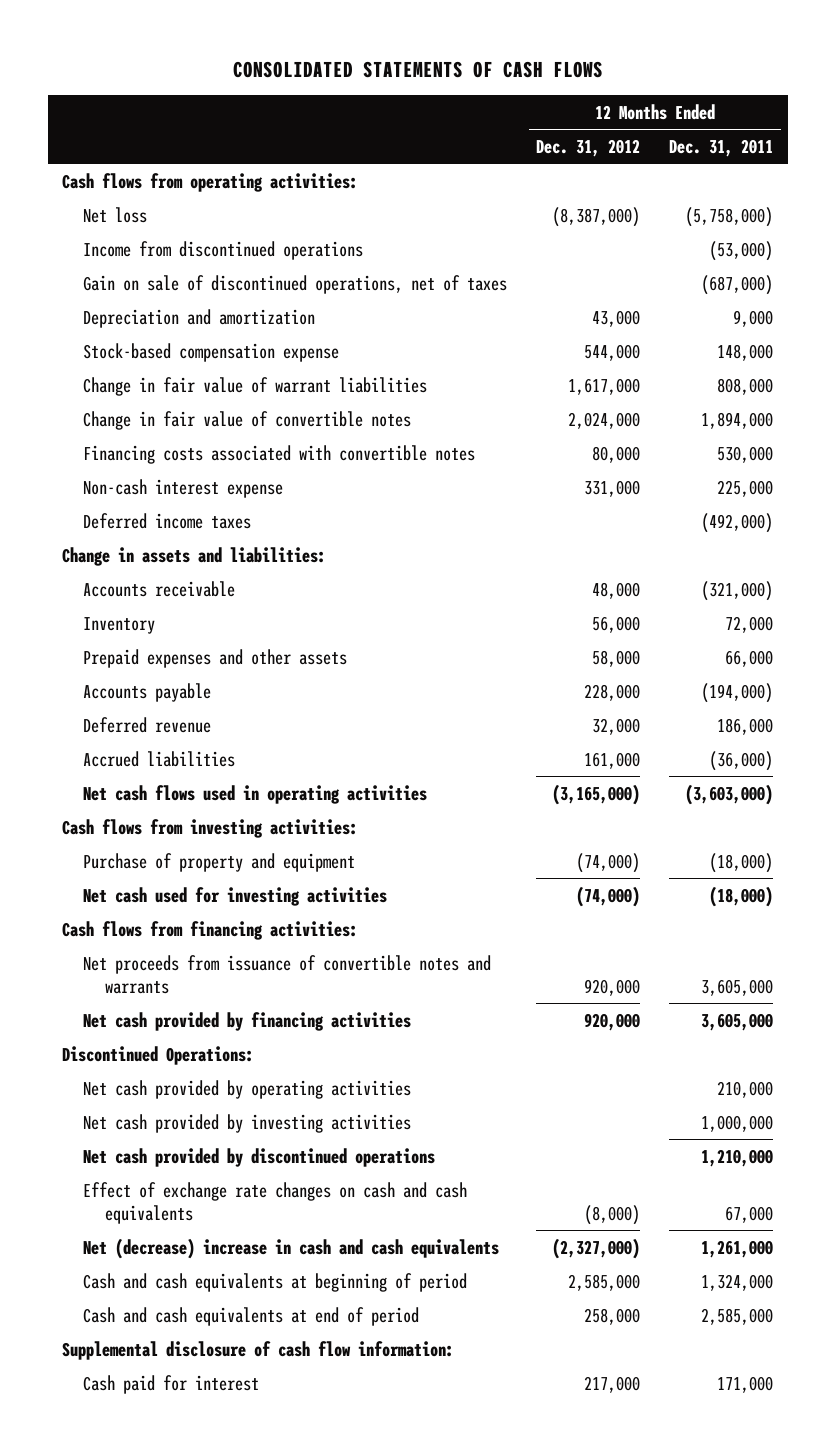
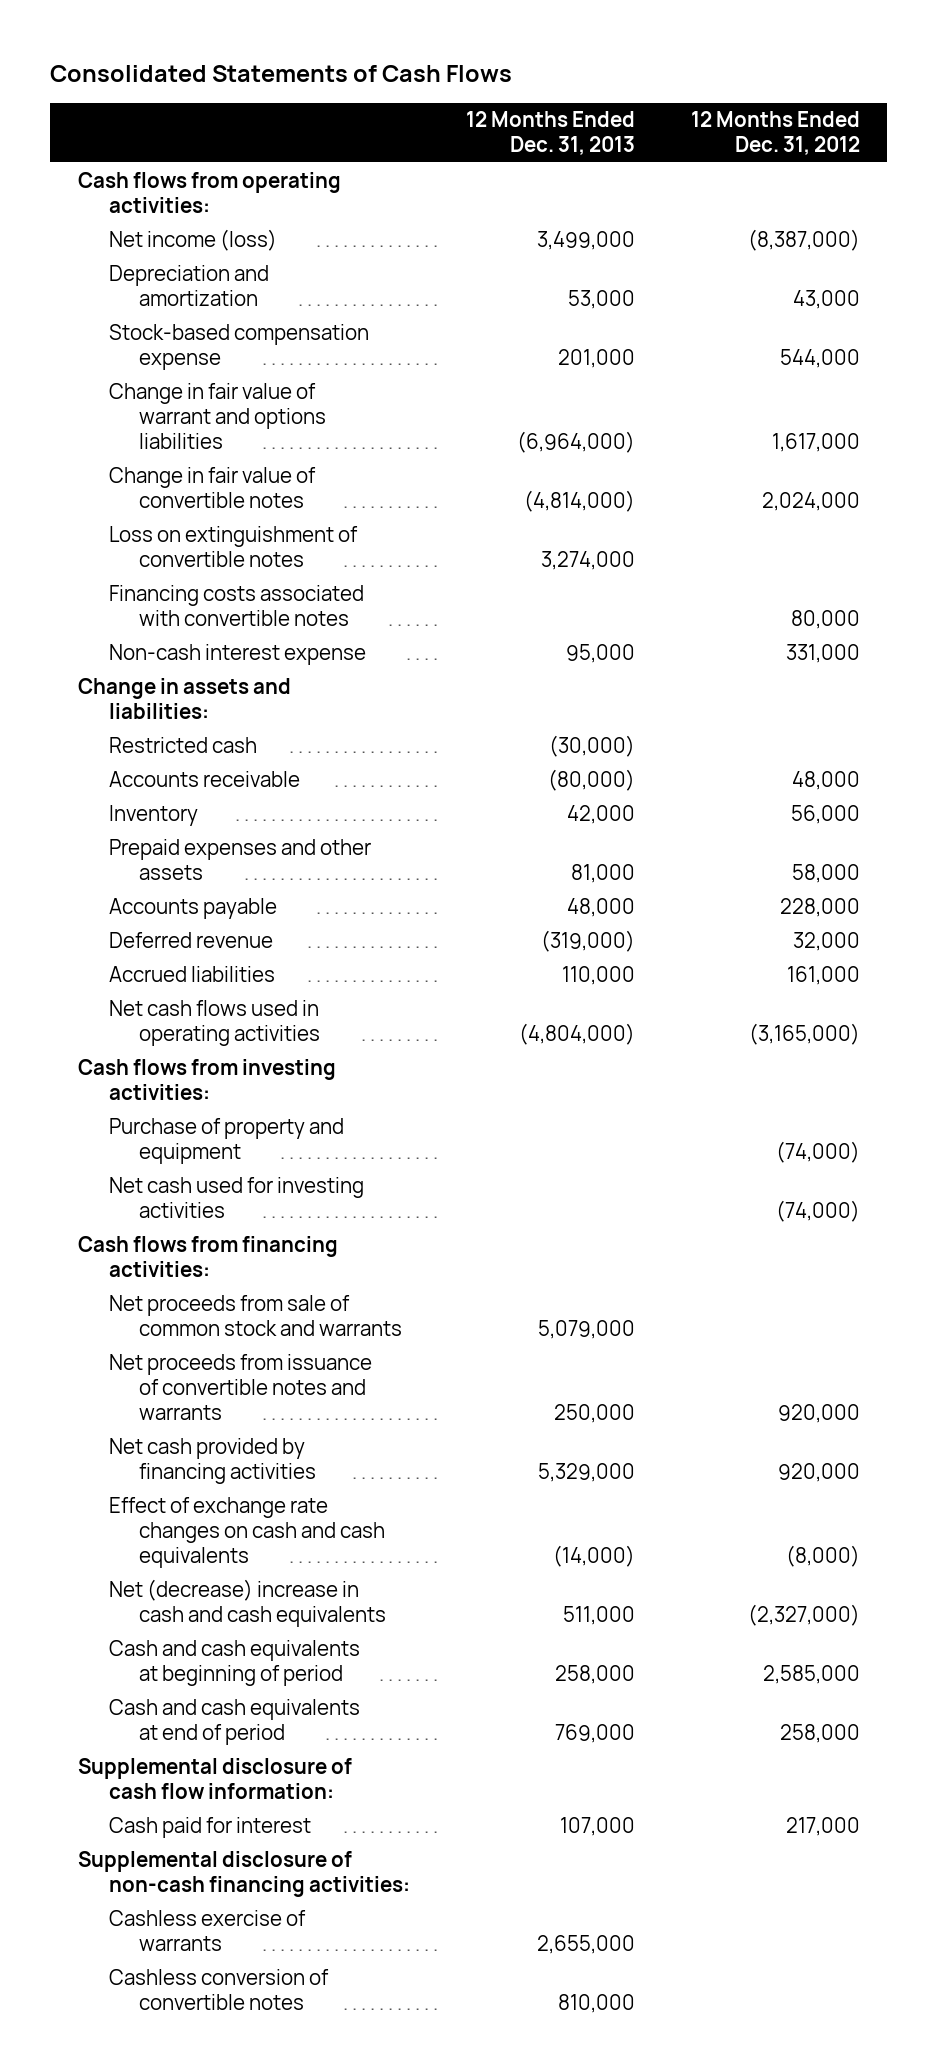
[232,60,603,78] CONSOLIDATED STATEMENTS OF CASH FLOWS -> [50,65,513,83] Consolidated Statements of Cash Flows
[669,138,774,157] Dec. 31, 2011 -> none
none -> [465,111,635,156] 12 Months Ended Dec. 31, 2013
[83,240,364,260] Income from discontinued operations -> none
[83,274,508,294] Gain on sale of discontinued operations, net of taxes -> none
[83,206,148,223] Net loss -> [108,228,277,251] Net income (loss)
[83,376,428,396] Change in fair value of warrant liabilities -> [108,382,327,449] Change in fair value of warrant and options liabilities
none -> [108,525,358,567] Loss on extinguishment of convertible notes
[83,512,252,529] Deferred income taxes -> none
none -> [108,736,257,753] Restricted cash
none -> [108,1294,403,1336] Net proceeds from sale of common stock and warrants
[62,1045,255,1065] Discontinued Operations: -> none
[83,1079,412,1099] Net cash provided by operating activities -> none
[83,1113,412,1133] Net cash provided by investing activities -> none
[83,1147,436,1167] Net cash provided by discontinued operations -> none
none -> [78,1850,410,1897] Supplemental disclosure of non-cash financing activities:
none -> [108,1909,306,1951] Cashless exercise of warrants
none -> [108,1968,329,2010] Cashless conversion of convertible notes

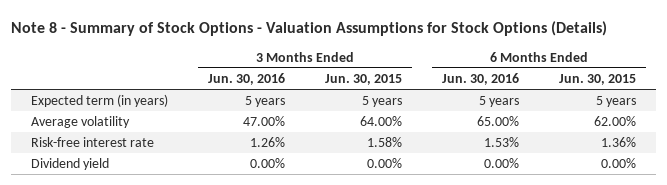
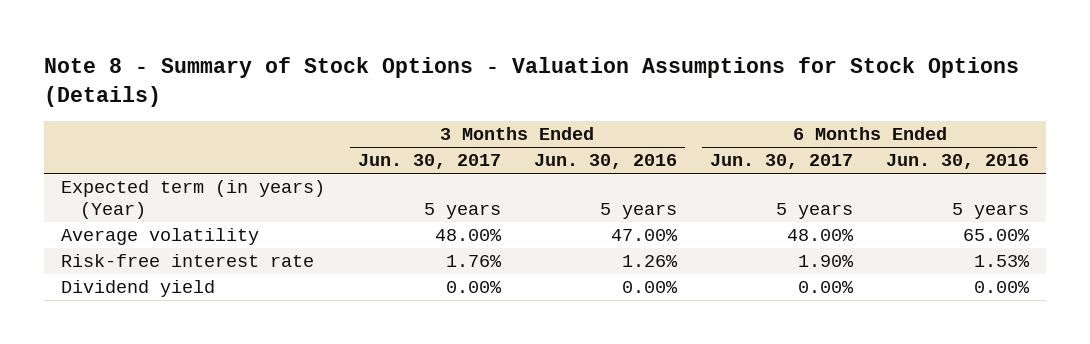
[325,73,403,85] Jun. 30, 2015 -> none
[559,73,637,85] Jun. 30, 2015 -> none
none -> [357,154,501,170] Jun. 30, 2017
none -> [709,154,853,170] Jun. 30, 2017
[31,94,169,108] Expected term (in years) -> [60,180,325,219] Expected term (in years) (Year)

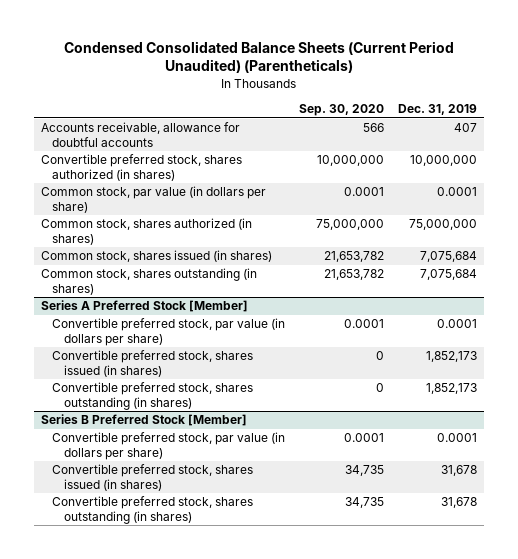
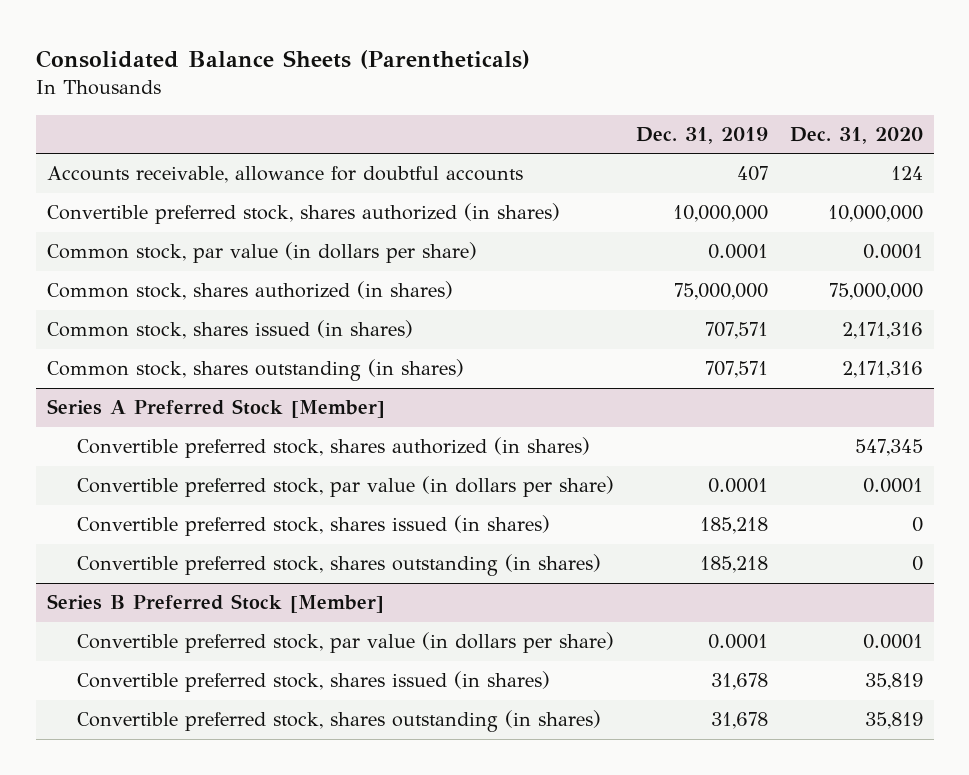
[63,40,454,74] Condensed Consolidated Balance Sheets (Current Period Unaudited) (Parentheticals) -> [35,50,530,70] Consolidated Balance Sheets (Parentheticals)
[299,104,385,117] Sep. 30, 2020 -> none
none -> [789,126,923,144] Dec. 31, 2020
[420,251,478,263] 7,075,684 -> [705,322,769,340] 707,571
[420,269,478,281] 7,075,684 -> [705,361,769,379] 707,571
none -> [77,437,591,459] Convertible preferred stock, shares authorized (in shares)
[426,351,478,363] 1,852,173 -> [700,517,769,535] 185,218
[426,383,478,395] 1,852,173 -> [700,556,769,574] 185,218

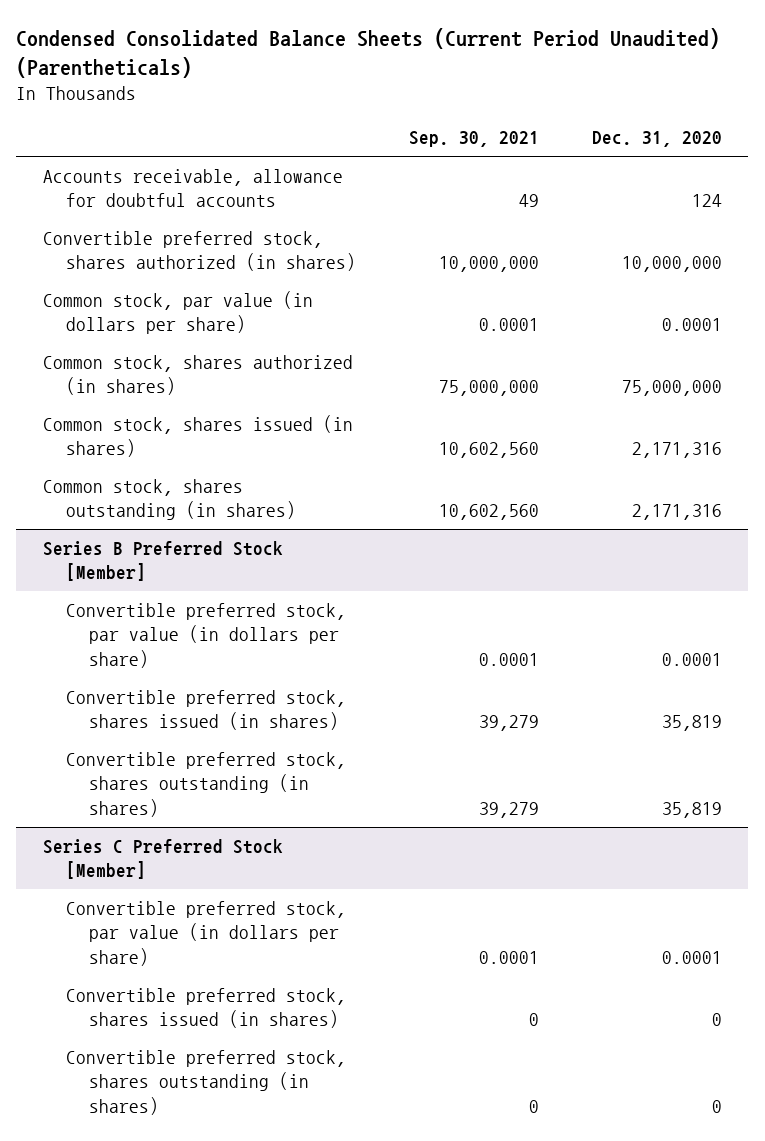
[35,50,530,70] Consolidated Balance Sheets (Parentheticals) -> [16,28,721,79] Condensed Consolidated Balance Sheets (Current Period Unaudited) (Parentheticals)
[636,126,769,144] Dec. 31, 2019 -> none
none -> [408,131,539,148] Sep. 30, 2021
[46,399,385,419] Series A Preferred Stock [Member] -> none
[77,437,591,459] Convertible preferred stock, shares authorized (in shares) -> none
[77,476,615,498] Convertible preferred stock, par value (in dollars per share) -> none
[77,515,551,537] Convertible preferred stock, shares issued (in shares) -> none
[77,554,602,577] Convertible preferred stock, shares outstanding (in shares) -> none
none -> [42,839,283,880] Series C Preferred Stock [Member]
none -> [66,901,347,966] Convertible preferred stock, par value (in dollars per share)
none -> [66,988,347,1029] Convertible preferred stock, shares issued (in shares)
none -> [66,1050,347,1115] Convertible preferred stock, shares outstanding (in shares)

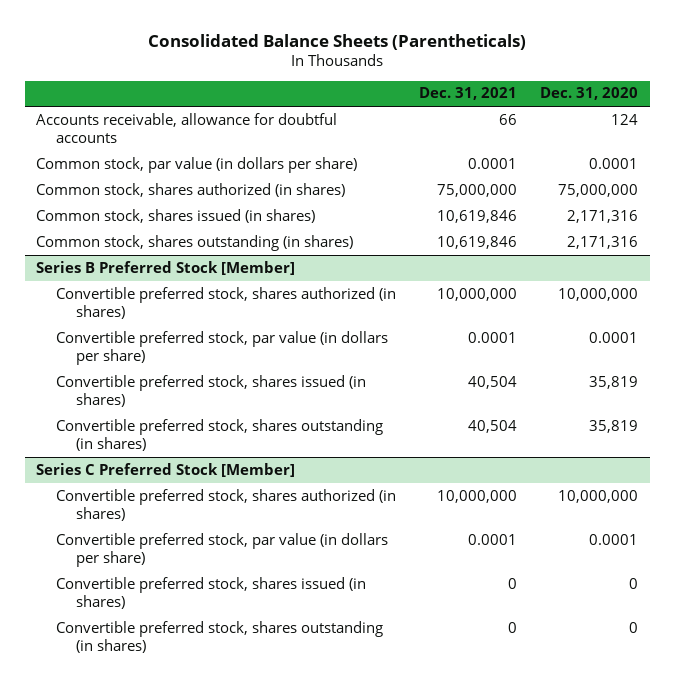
[16,28,721,79] Condensed Consolidated Balance Sheets (Current Period Unaudited) (Parentheticals) -> [148,33,527,50] Consolidated Balance Sheets (Parentheticals)
[408,131,539,148] Sep. 30, 2021 -> none
none -> [419,87,518,101] Dec. 31, 2021
[42,231,357,272] Convertible preferred stock, shares authorized (in shares) -> none
none -> [56,286,397,320] Convertible preferred stock, shares authorized (in shares)
none -> [56,488,397,522] Convertible preferred stock, shares authorized (in shares)

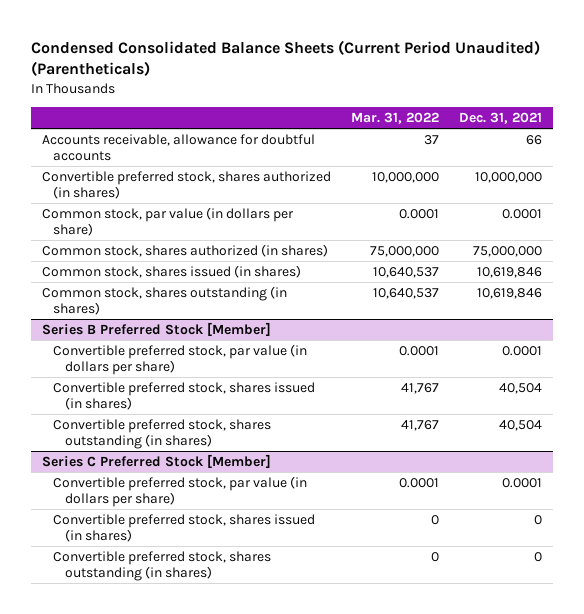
[148,33,527,50] Consolidated Balance Sheets (Parentheticals) -> [31,39,541,77] Condensed Consolidated Balance Sheets (Current Period Unaudited) (Parentheticals)
[540,87,639,101] Dec. 31, 2020 -> none
none -> [350,111,439,124] Mar. 31, 2022
none -> [41,170,331,199] Convertible preferred stock, shares authorized (in shares)
[56,286,397,320] Convertible preferred stock, shares authorized (in shares) -> none
[56,488,397,522] Convertible preferred stock, shares authorized (in shares) -> none

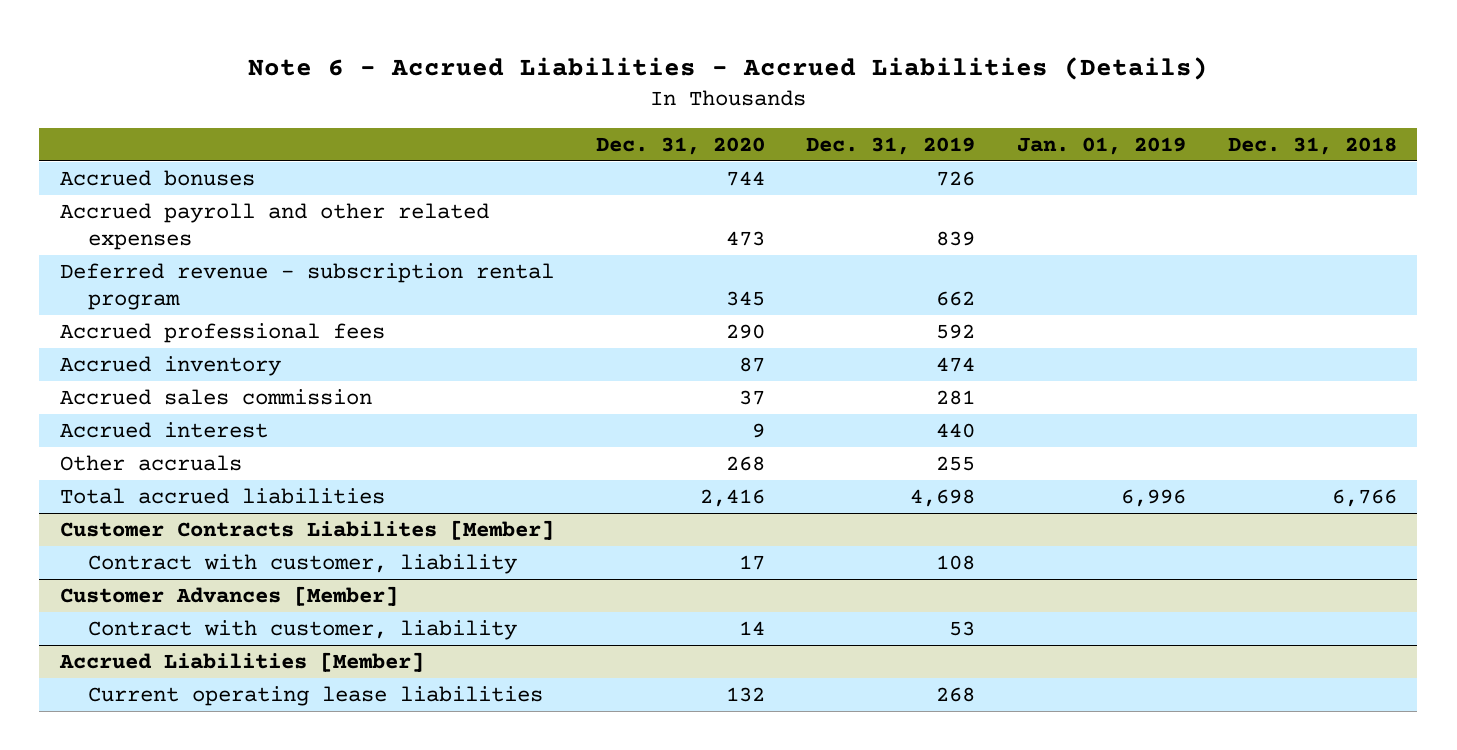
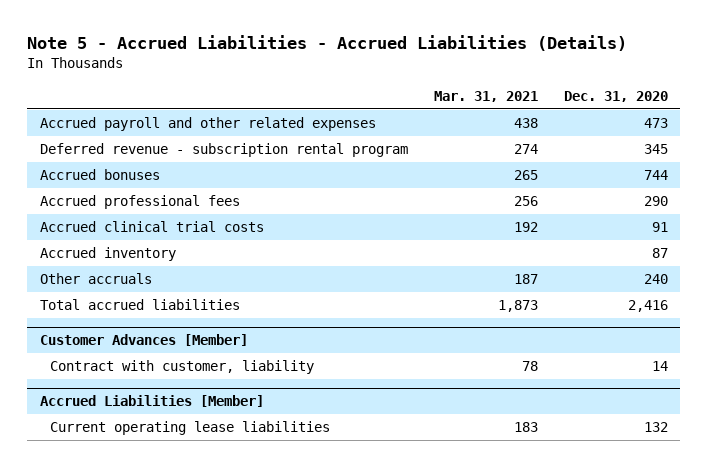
[248,56,1209,80] Note 6 - Accrued Liabilities - Accrued Liabilities (Details) -> [26,35,627,52] Note 5 - Accrued Liabilities - Accrued Liabilities (Details)
[806,136,976,155] Dec. 31, 2019 -> none
[1017,136,1187,155] Jan. 01, 2019 -> none
[1227,136,1397,155] Dec. 31, 2018 -> none
none -> [433,90,538,102] Mar. 31, 2021
[60,169,256,186] Accrued bonuses -> [39,169,160,181] Accrued bonuses
none -> [39,221,264,233] Accrued clinical trial costs
[60,388,373,405] Accrued sales commission -> none
[60,421,269,438] Accrued interest -> none
[725,455,765,471] 268 -> [643,274,668,285] 240
[60,519,555,540] Customer Contracts Liabilites [Member] -> none
[87,553,517,574] Contract with customer, liability -> none

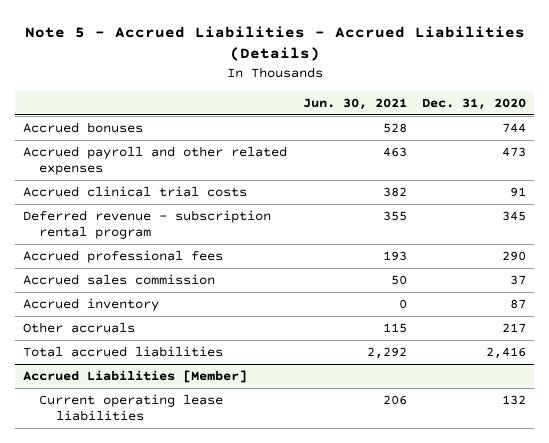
[433,90,538,102] Mar. 31, 2021 -> none
none -> [302,97,407,110] Jun. 30, 2021
[39,169,160,181] Accrued bonuses -> [23,121,144,133] Accrued bonuses
[39,221,264,233] Accrued clinical trial costs -> [23,185,248,197] Accrued clinical trial costs
none -> [23,273,216,285] Accrued sales commission
[643,274,668,285] 240 -> [502,322,527,333] 217
[39,334,248,347] Customer Advances [Member] -> none
[50,360,315,375] Contract with customer, liability -> none

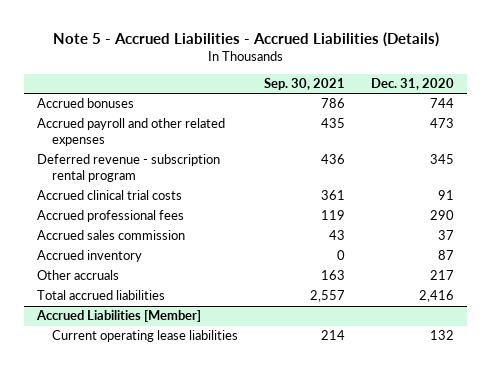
[302,97,407,110] Jun. 30, 2021 -> none
none -> [263,77,345,90] Sep. 30, 2021
[23,185,248,197] Accrued clinical trial costs -> [37,190,183,201] Accrued clinical trial costs

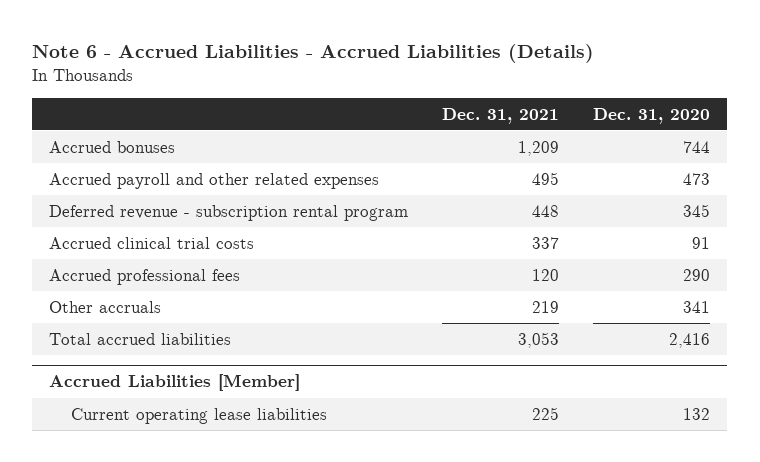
[52,31,439,47] Note 5 - Accrued Liabilities - Accrued Liabilities (Details) -> [32,44,595,64] Note 6 - Accrued Liabilities - Accrued Liabilities (Details)
[263,77,345,90] Sep. 30, 2021 -> none
none -> [442,107,560,124] Dec. 31, 2021
[37,230,186,241] Accrued sales commission -> none
[37,250,143,263] Accrued inventory -> none
[429,270,454,281] 217 -> [683,300,711,313] 341

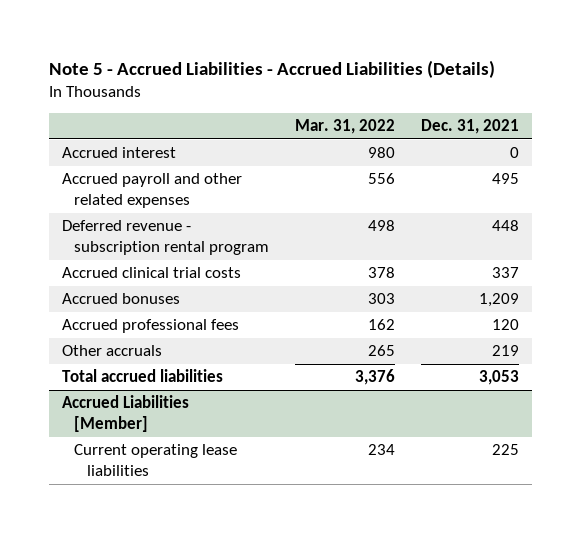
[32,44,595,64] Note 6 - Accrued Liabilities - Accrued Liabilities (Details) -> [49,59,496,78] Note 5 - Accrued Liabilities - Accrued Liabilities (Details)
[593,107,711,124] Dec. 31, 2020 -> none
none -> [295,119,396,135] Mar. 31, 2022
none -> [62,147,177,159] Accrued interest
[49,140,176,153] Accrued bonuses -> [62,293,181,305] Accrued bonuses

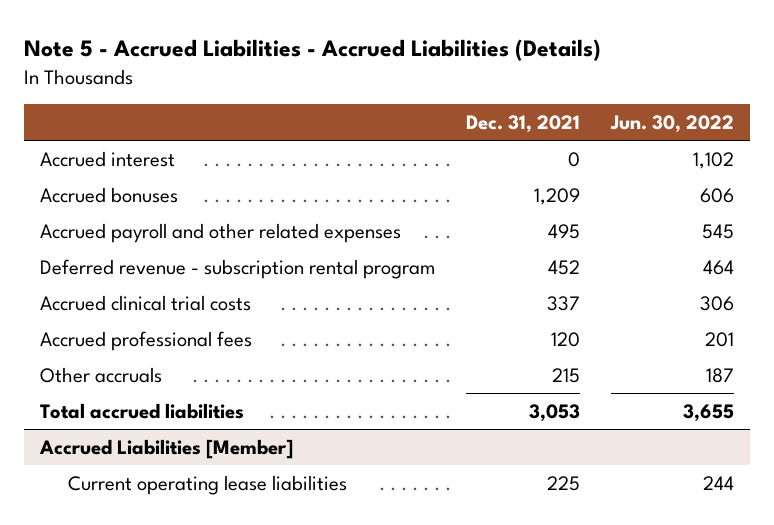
[295,119,396,135] Mar. 31, 2022 -> none
none -> [610,115,735,134] Jun. 30, 2022
[62,293,181,305] Accrued bonuses -> [40,186,179,203] Accrued bonuses
[492,220,520,232] 448 -> [548,259,581,275] 452
[492,345,520,357] 219 -> [552,367,581,383] 215

